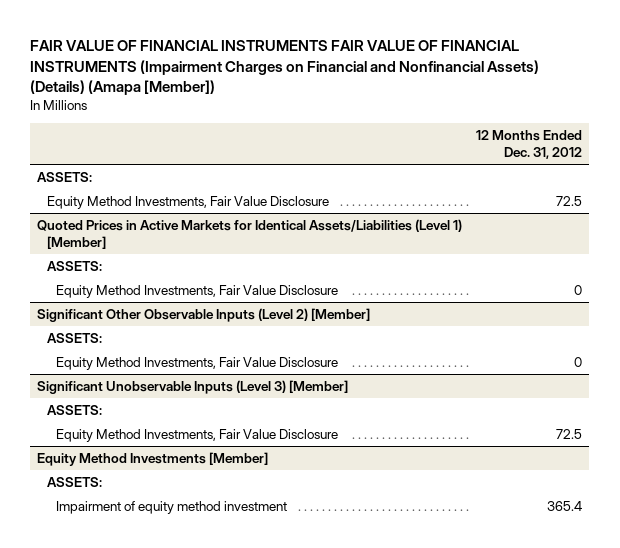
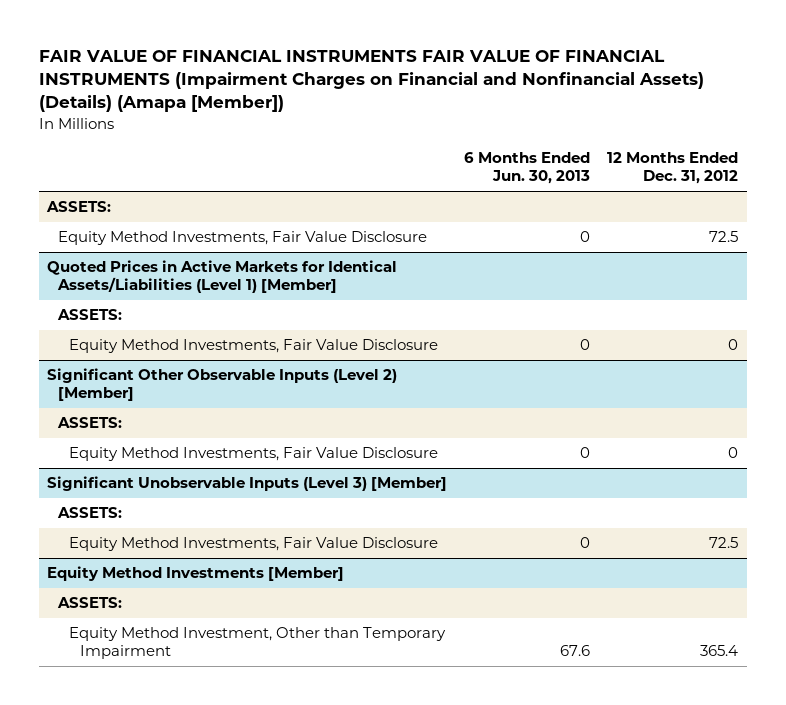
none -> [464,152,591,185] 6 Months Ended Jun. 30, 2013
[56,500,288,514] Impairment of equity method investment -> [69,627,447,660] Equity Method Investment, Other than Temporary Impairment

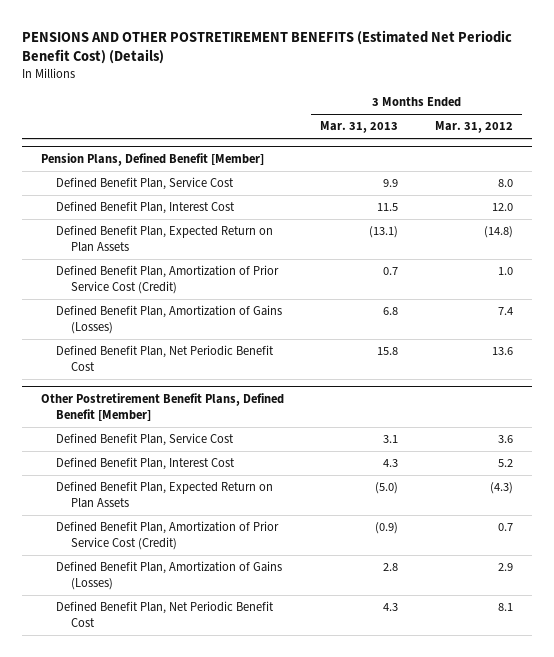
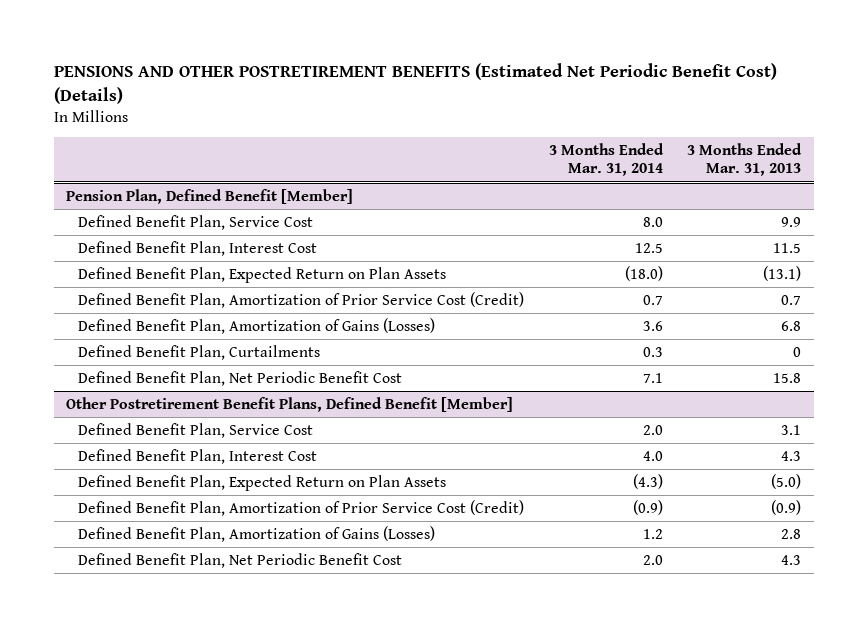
[435,121,514,134] Mar. 31, 2012 -> none
none -> [548,143,664,177] 3 Months Ended Mar. 31, 2014
[40,152,264,166] Pension Plans, Defined Benefit [Member] -> [65,189,353,205] Pension Plan, Defined Benefit [Member]
none -> [77,345,320,361] Defined Benefit Plan, Curtailments

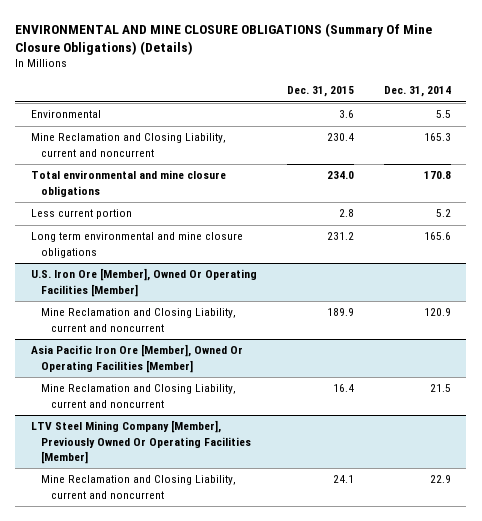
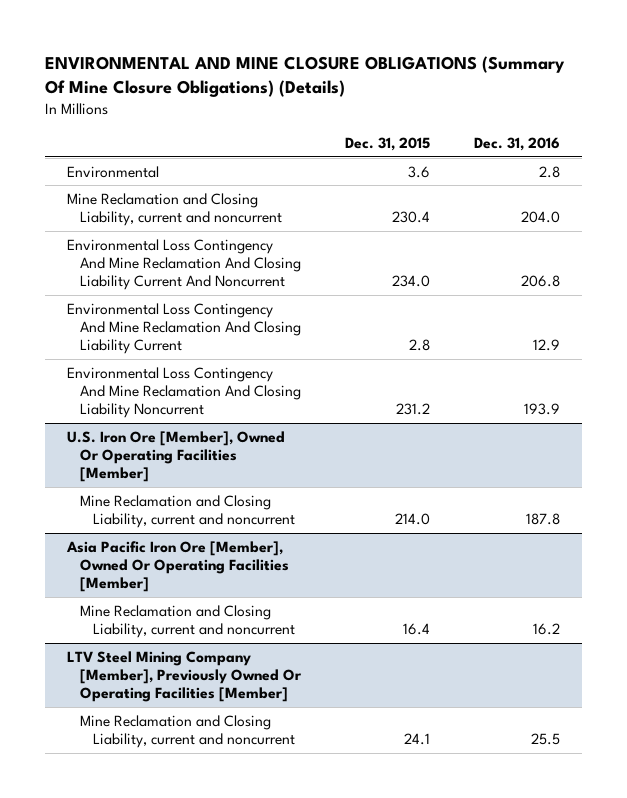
[384,86,452,98] Dec. 31, 2014 -> none
none -> [473,137,560,152] Dec. 31, 2016
[30,170,226,197] Total environmental and mine closure obligations -> [66,238,301,291] Environmental Loss Contingency And Mine Reclamation And Closing Liability Current And Noncurrent
[30,209,132,220] Less current portion -> [66,302,301,355] Environmental Loss Contingency And Mine Reclamation And Closing Liability Current
[30,232,243,258] Long term environmental and mine closure obligations -> [66,366,301,419] Environmental Loss Contingency And Mine Reclamation And Closing Liability Noncurrent
[326,308,354,317] 189.9 -> [394,513,430,526] 214.0

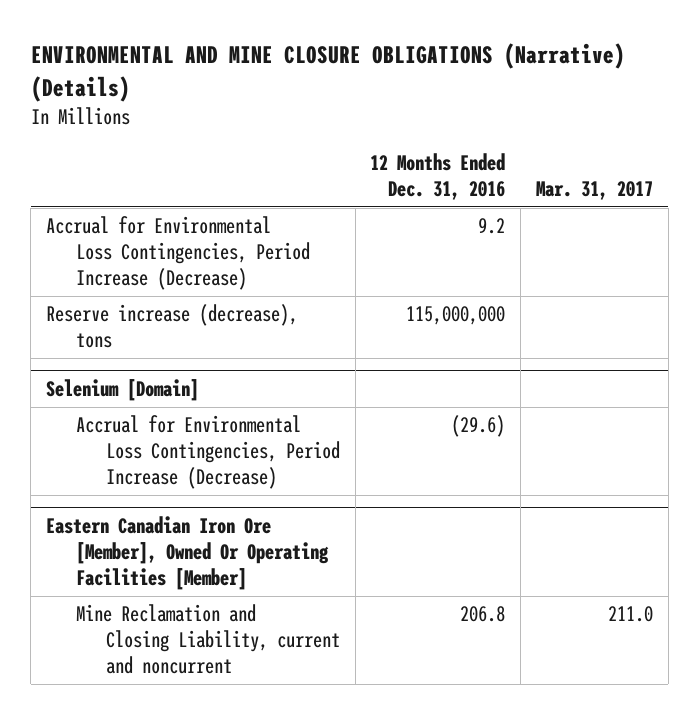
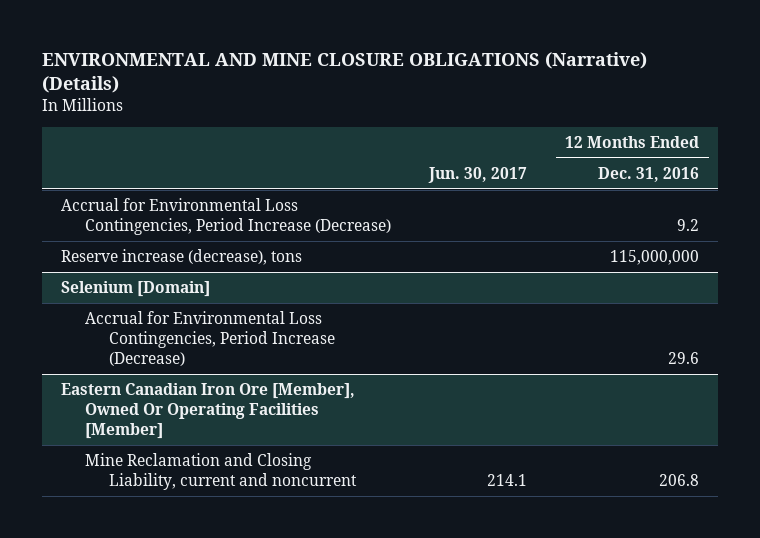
[536,181,654,201] Mar. 31, 2017 -> none
none -> [427,167,527,184] Jun. 30, 2017
[451,415,506,438] (29.6) -> [668,352,700,365] 29.6

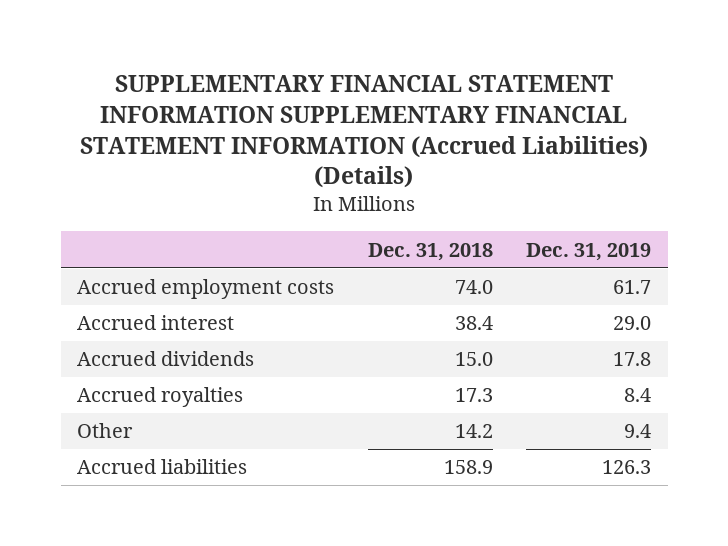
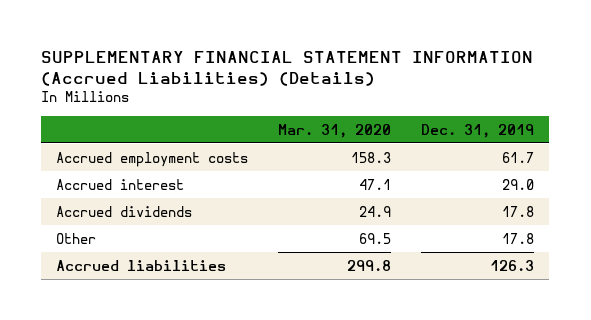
[80,74,649,189] SUPPLEMENTARY FINANCIAL STATEMENT INFORMATION SUPPLEMENTARY FINANCIAL STATEMENT INFORMATION (Accrued Liabilities) (Details) -> [41,50,534,86] SUPPLEMENTARY FINANCIAL STATEMENT INFORMATION (Accrued Liabilities) (Details)
[367,242,493,261] Dec. 31, 2018 -> none
none -> [278,123,392,138] Mar. 31, 2020
[77,387,244,408] Accrued royalties -> none
[623,424,651,439] 9.4 -> [502,232,535,244] 17.8

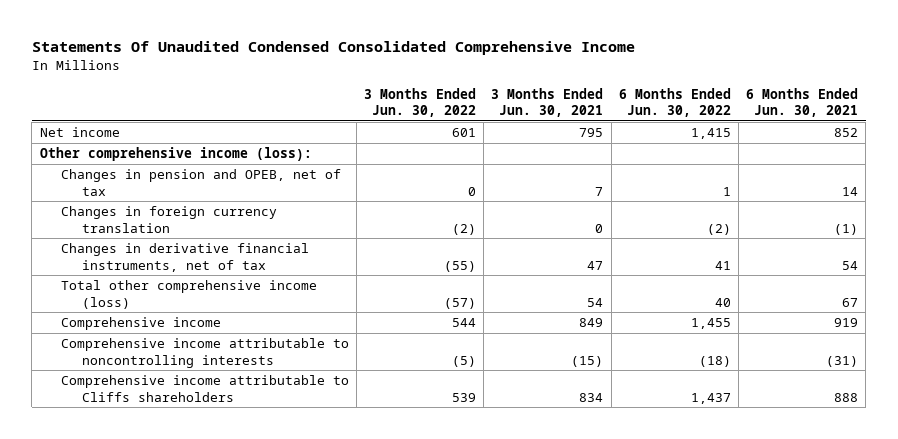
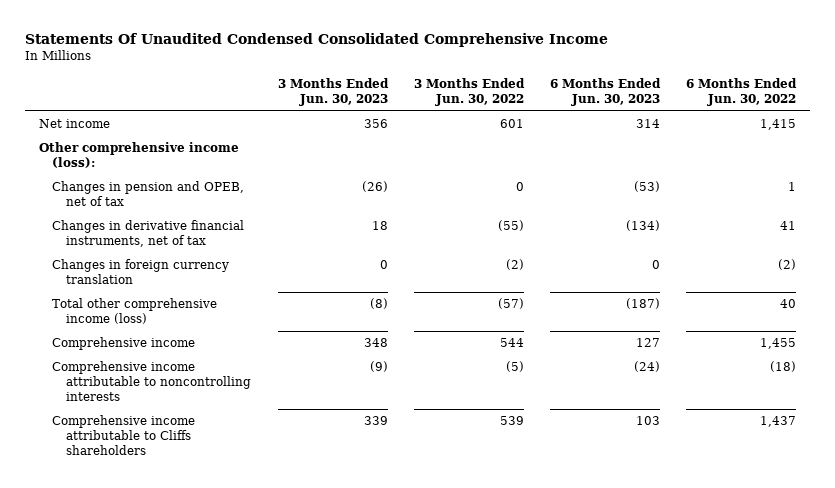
[491,87,604,118] 3 Months Ended Jun. 30, 2021 -> none
[746,87,859,118] 6 Months Ended Jun. 30, 2021 -> none
none -> [277,77,389,107] 3 Months Ended Jun. 30, 2023
none -> [550,77,662,107] 6 Months Ended Jun. 30, 2023
[60,206,277,233] Changes in foreign currency translation -> [52,259,230,285] Changes in foreign currency translation

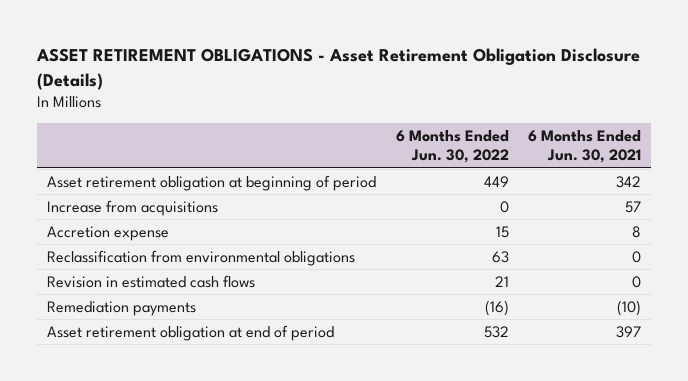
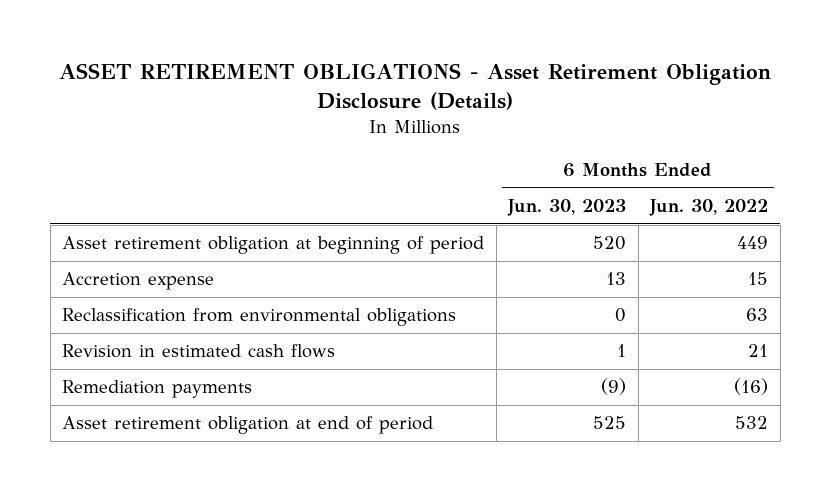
[528,129,642,164] 6 Months Ended Jun. 30, 2021 -> none
none -> [507,198,627,216] Jun. 30, 2023
[46,199,218,216] Increase from acquisitions -> none

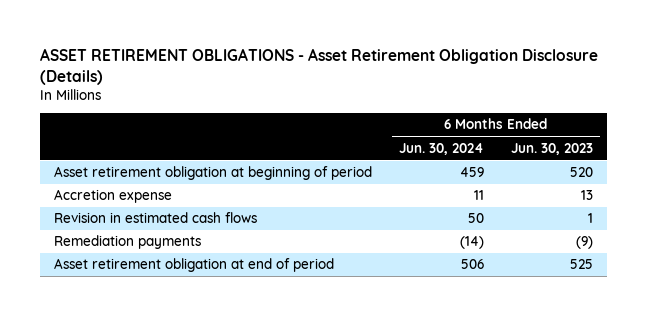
[649,198,769,216] Jun. 30, 2022 -> none
none -> [399,142,485,155] Jun. 30, 2024
[62,308,457,327] Reclassification from environmental obligations -> none

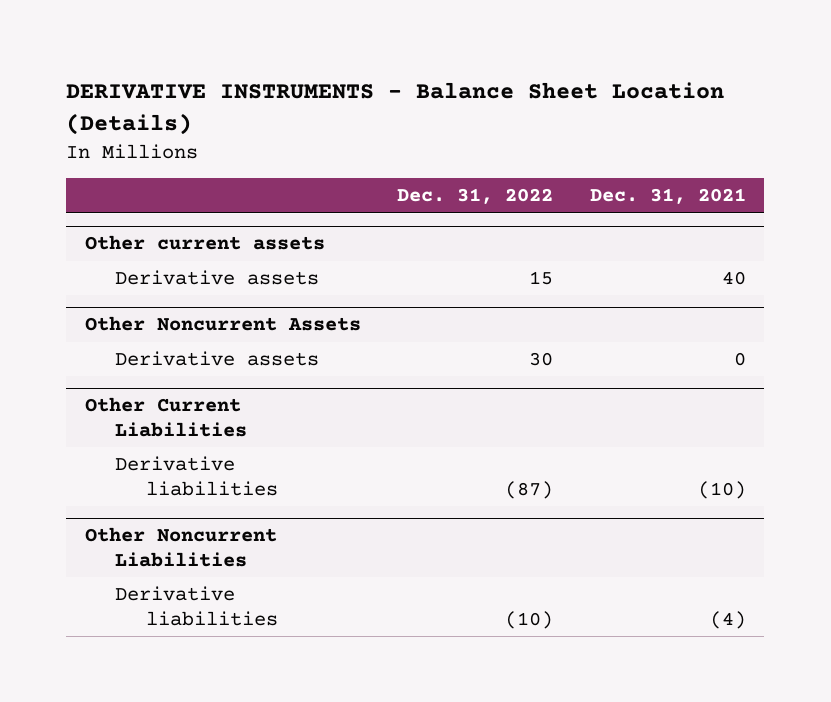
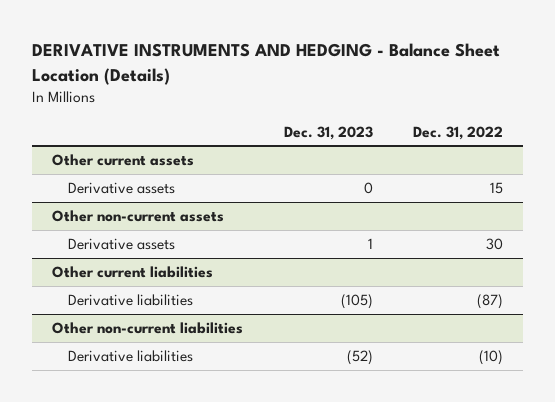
[66,82,725,135] DERIVATIVE INSTRUMENTS - Balance Sheet Location (Details) -> [31,43,500,85] DERIVATIVE INSTRUMENTS AND HEDGING - Balance Sheet Location (Details)
[590,188,747,205] Dec. 31, 2021 -> none
none -> [283,125,373,140] Dec. 31, 2023
[84,316,361,332] Other Noncurrent Assets -> [52,210,225,223] Other non-current assets
[84,397,248,437] Other Current Liabilities -> [52,266,214,279] Other current liabilities
[84,527,277,567] Other Noncurrent Liabilities -> [52,322,244,335] Other non-current liabilities

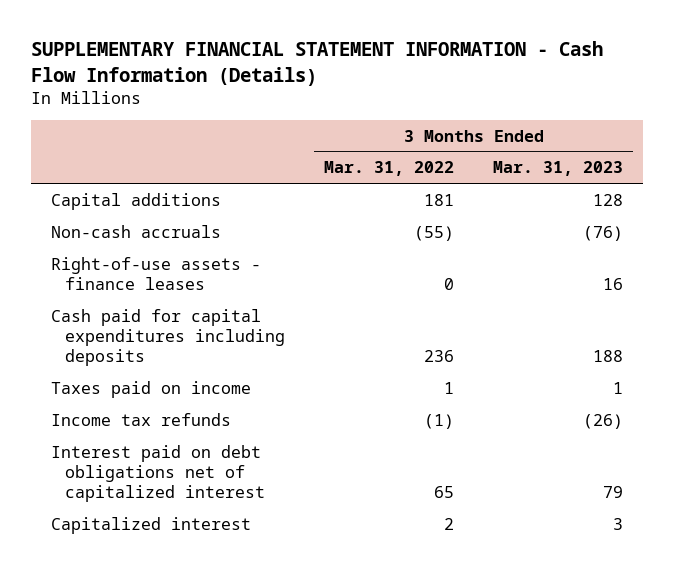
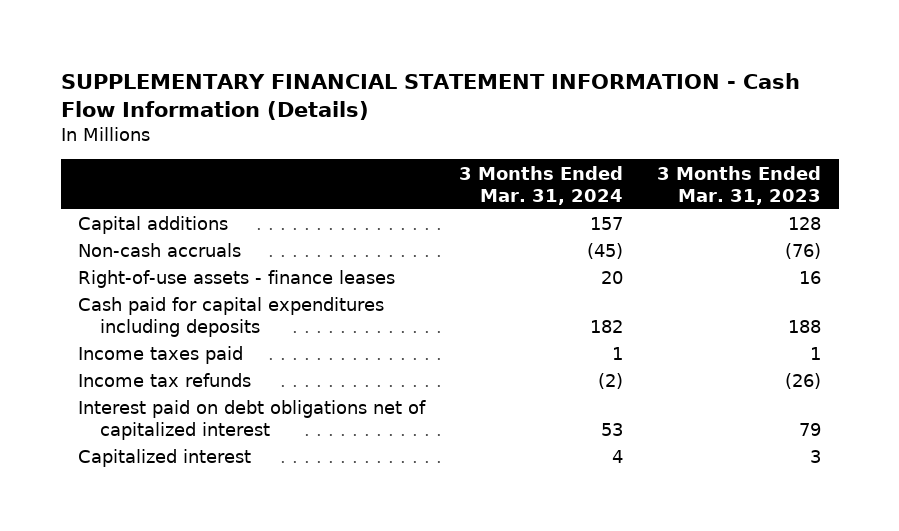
[324,161,455,177] Mar. 31, 2022 -> none
none -> [459,165,624,205] 3 Months Ended Mar. 31, 2024
[50,380,251,398] Taxes paid on income -> [77,346,243,365] Income taxes paid

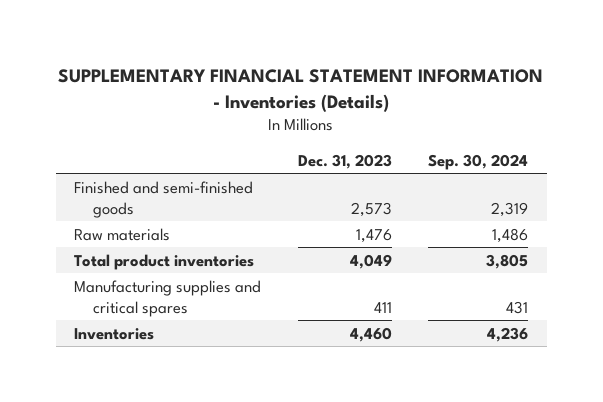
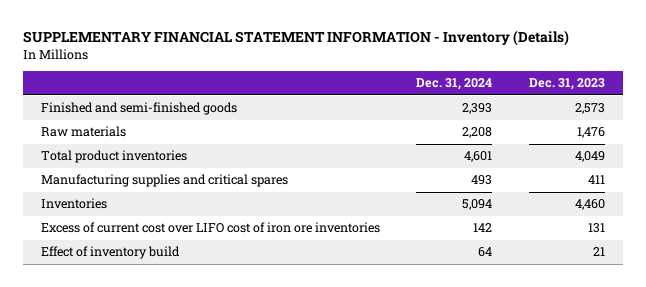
[58,69,544,112] SUPPLEMENTARY FINANCIAL STATEMENT INFORMATION - Inventories (Details) -> [23,30,570,47] SUPPLEMENTARY FINANCIAL STATEMENT INFORMATION - Inventory (Details)
[428,153,529,170] Sep. 30, 2024 -> none
none -> [416,78,493,91] Dec. 31, 2024
none -> [41,222,381,234] Excess of current cost over LIFO cost of iron ore inventories
none -> [41,246,181,260] Effect of inventory build

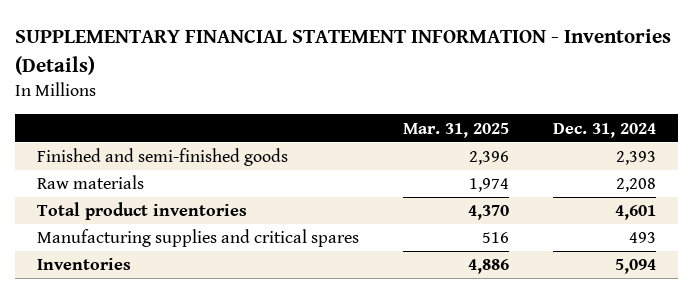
[23,30,570,47] SUPPLEMENTARY FINANCIAL STATEMENT INFORMATION - Inventory (Details) -> [15,29,672,75] SUPPLEMENTARY FINANCIAL STATEMENT INFORMATION - Inventories (Details)
[528,78,605,91] Dec. 31, 2023 -> none
none -> [402,122,509,138] Mar. 31, 2025
[41,222,381,234] Excess of current cost over LIFO cost of iron ore inventories -> none
[41,246,181,260] Effect of inventory build -> none

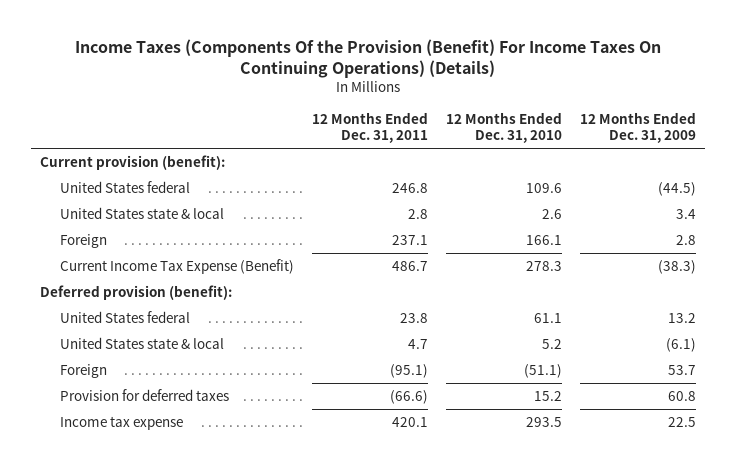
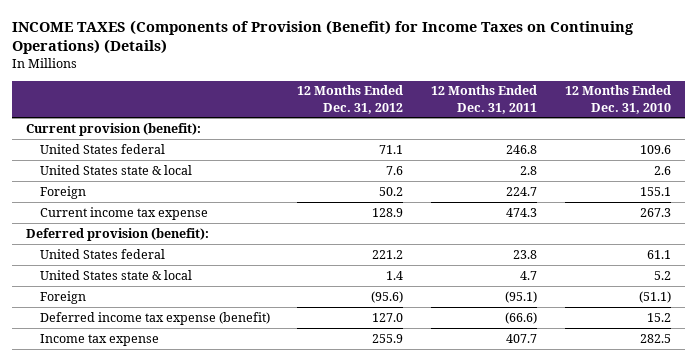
[75,38,662,78] Income Taxes (Components Of the Provision (Benefit) For Income Taxes On Continuing Operations) (Details) -> [12,19,635,55] INCOME TAXES (Components of Provision (Benefit) for Income Taxes on Continuing Operations) (Details)
[580,112,697,144] 12 Months Ended Dec. 31, 2009 -> none
none -> [297,85,404,114] 12 Months Ended Dec. 31, 2012
[392,234,429,245] 237.1 -> [506,186,538,196] 224.7
[526,234,563,245] 166.1 -> [640,186,672,196] 155.1
[59,258,294,274] Current Income Tax Expense (Benefit) -> [39,206,208,220] Current income tax expense
[392,260,429,271] 486.7 -> [506,207,538,217] 474.3
[526,260,563,271] 278.3 -> [640,207,672,217] 267.3
[59,388,229,401] Provision for deferred taxes -> [39,311,270,325] Deferred income tax expense (benefit)
[392,416,429,427] 420.1 -> [506,333,538,343] 407.7
[526,416,563,427] 293.5 -> [640,333,672,343] 282.5

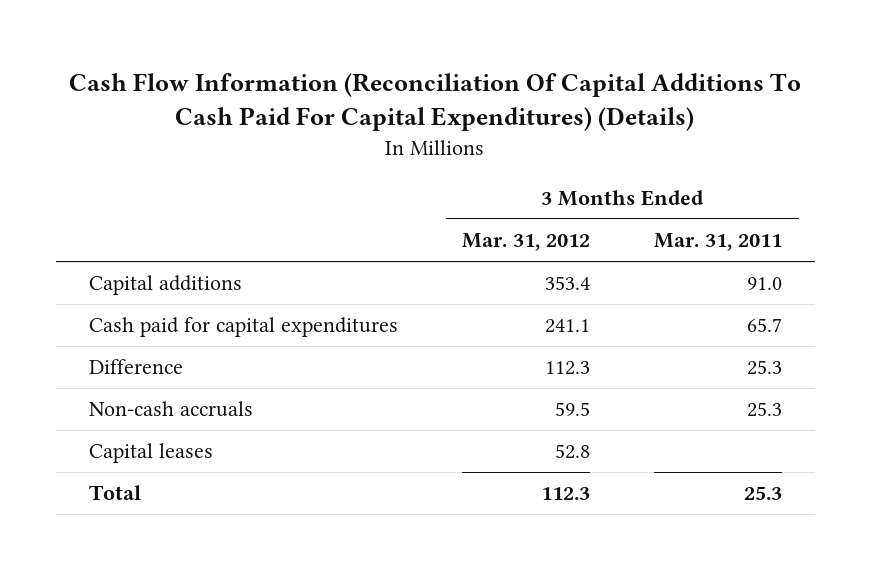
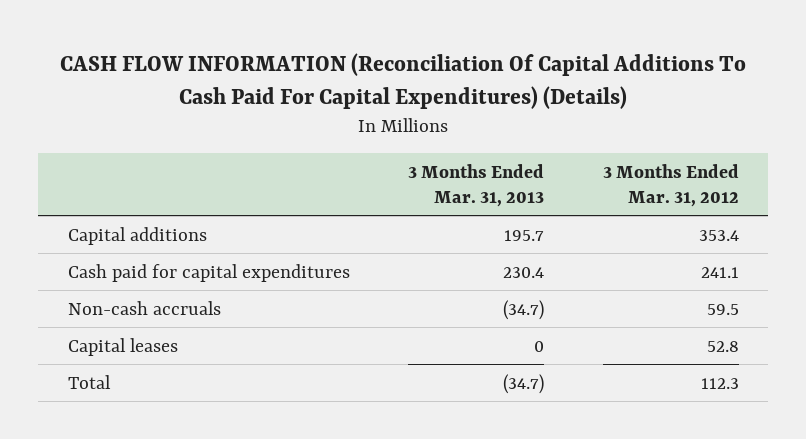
[69,72,802,131] Cash Flow Information (Reconciliation Of Capital Additions To Cash Paid For Capital Expenditures) (Details) -> [60,52,747,109] CASH FLOW INFORMATION (Reconciliation Of Capital Additions To Cash Paid For Capital Expenditures) (Details)
[654,233,783,252] Mar. 31, 2011 -> none
none -> [408,164,545,207] 3 Months Ended Mar. 31, 2013
[88,359,183,375] Difference -> none

